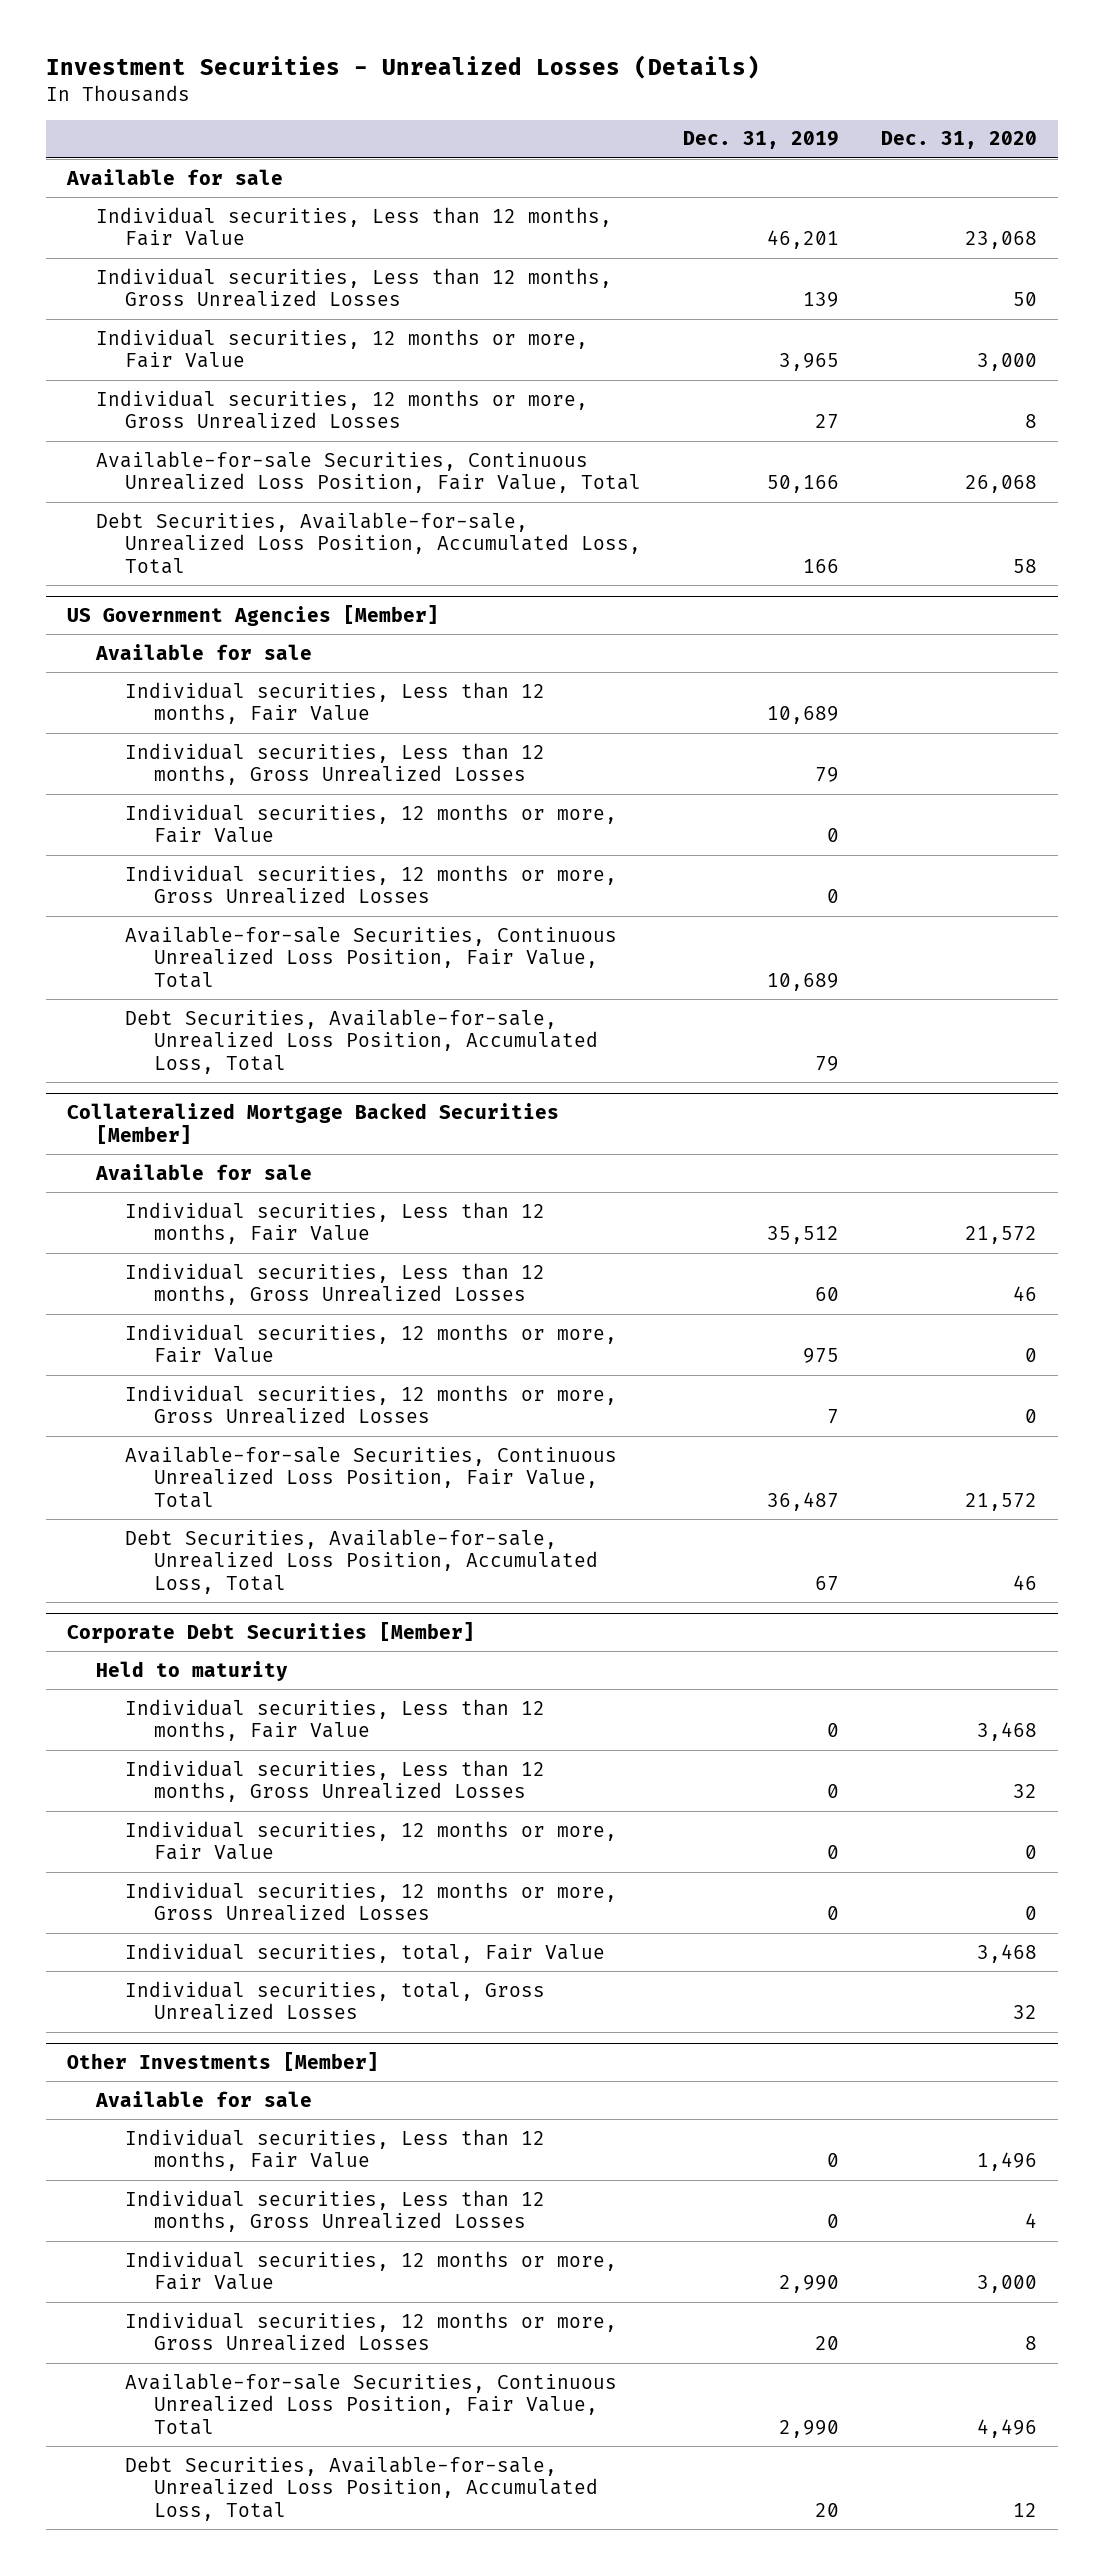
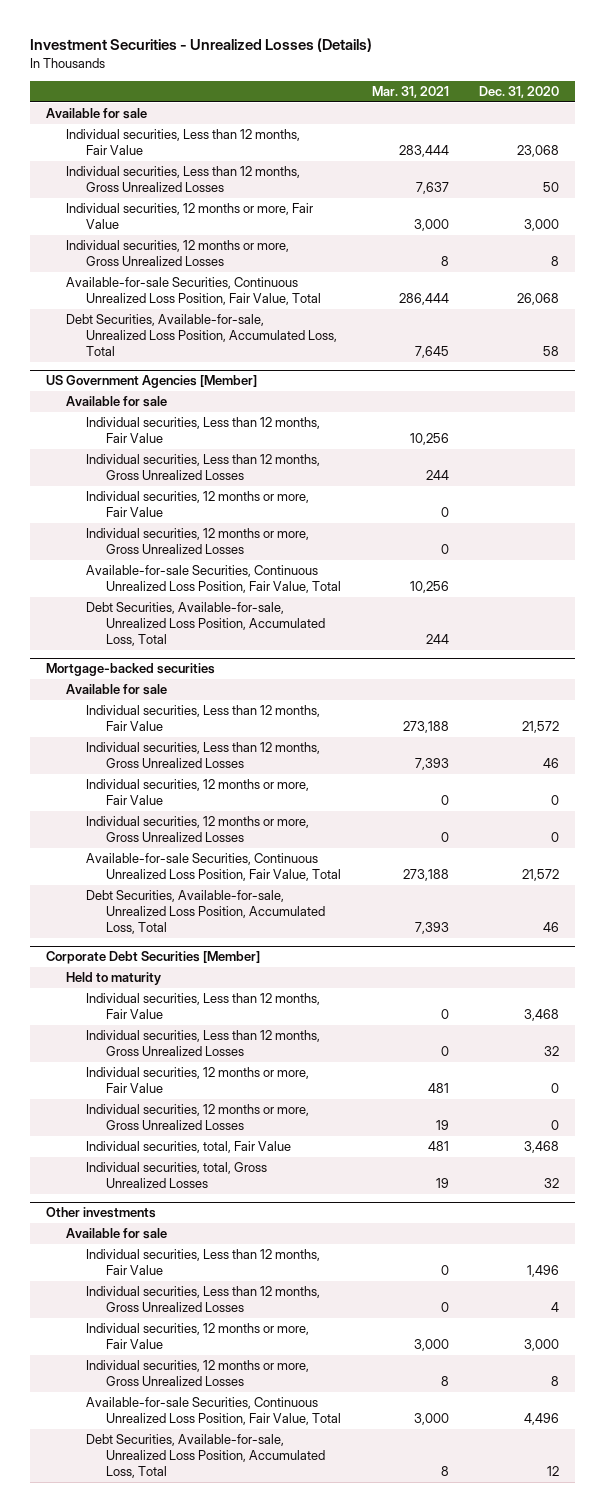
[683,131,840,150] Dec. 31, 2019 -> none
none -> [371,85,449,98] Mar. 31, 2021
[66,1102,559,1144] Collateralized Mortgage Backed Securities [Member] -> [45,663,215,677] Mortgage-backed securities
[66,2051,379,2071] Other Investments [Member] -> [45,1207,156,1219] Other investments

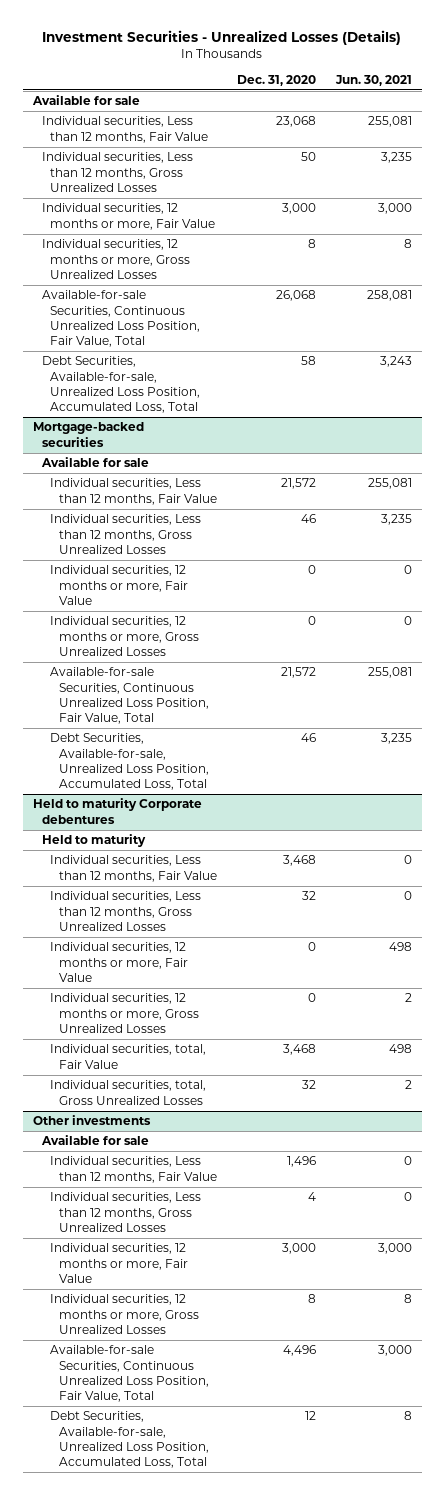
[371,85,449,98] Mar. 31, 2021 -> none
none -> [334,74,412,86] Jun. 30, 2021
[45,375,257,389] US Government Agencies [Member] -> none
[65,396,167,408] Available for sale -> none
[85,417,320,444] Individual securities, Less than 12 months, Fair Value -> none
[85,454,320,481] Individual securities, Less than 12 months, Gross Unrealized Losses -> none
[85,491,309,518] Individual securities, 12 months or more, Fair Value -> none
[85,528,309,555] Individual securities, 12 months or more, Gross Unrealized Losses -> none
[85,565,341,594] Available-for-sale Securities, Continuous Unrealized Loss Position, Fair Value, Total -> none
[85,602,325,647] Debt Securities, Available-for-sale, Unrealized Loss Position, Accumulated Loss, Total -> none
[45,951,260,965] Corporate Debt Securities [Member] -> [33,798,203,824] Held to maturity Corporate debentures

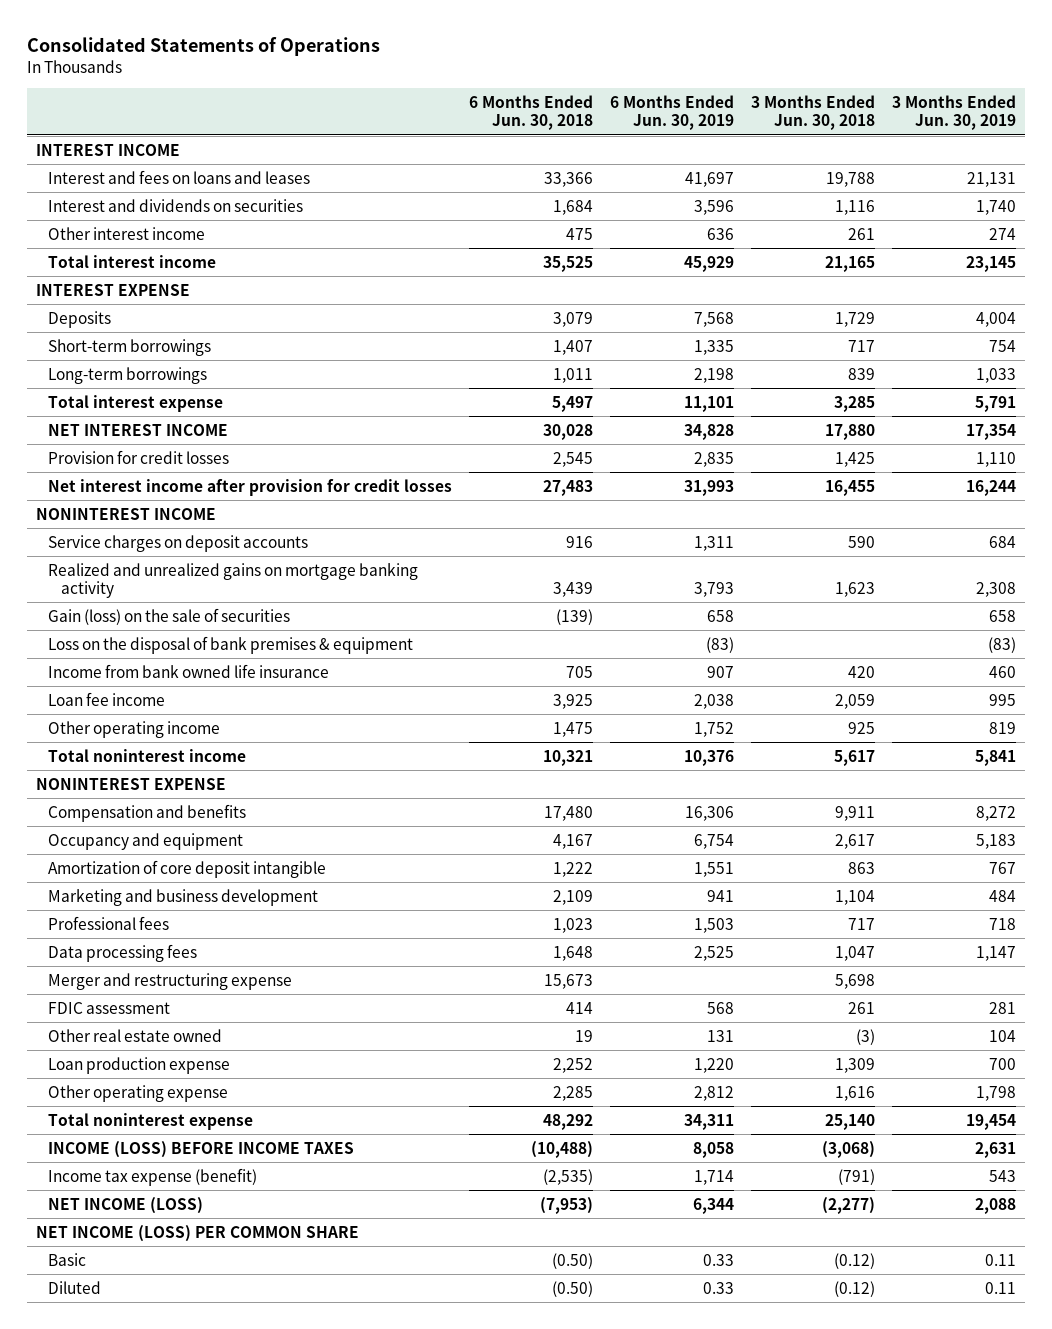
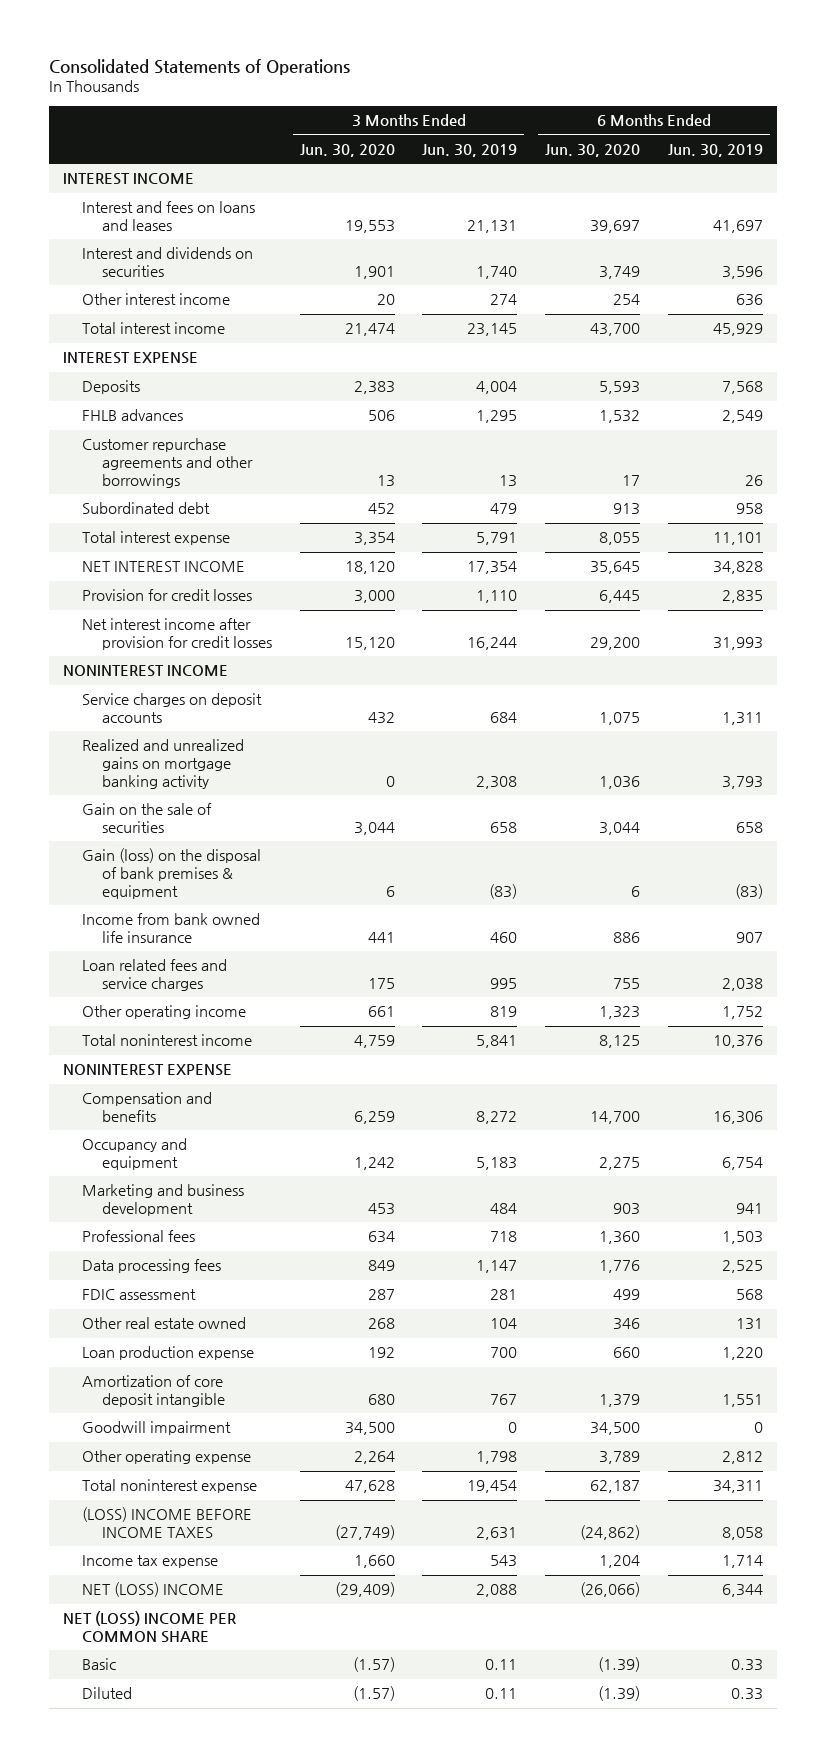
[469,95,594,131] 6 Months Ended Jun. 30, 2018 -> none
[751,95,876,131] 3 Months Ended Jun. 30, 2018 -> none
none -> [299,144,395,158] Jun. 30, 2020
none -> [545,144,641,158] Jun. 30, 2020
[48,338,212,356] Short-term borrowings -> none
[48,366,208,384] Long-term borrowings -> none
none -> [82,409,184,422] FHLB advances
none -> [82,438,254,488] Customer repurchase agreements and other borrowings
none -> [82,502,211,515] Subordinated debt
[48,607,291,625] Gain (loss) on the sale of securities -> [82,803,213,834] Gain on the sale of securities
[48,635,414,654] Loss on the disposal of bank premises & equipment -> [82,848,262,899] Gain (loss) on the disposal of bank premises & equipment
[48,691,166,706] Loan fee income -> [82,959,228,992] Loan related fees and service charges
[48,972,293,990] Merger and restructuring expense -> none
[48,859,327,878] Amortization of core deposit intangible -> [82,1375,226,1408] Amortization of core deposit intangible
none -> [82,1421,232,1436] Goodwill impairment
[48,1140,355,1158] INCOME (LOSS) BEFORE INCOME TAXES -> [82,1507,253,1539] (LOSS) INCOME BEFORE INCOME TAXES
[48,1167,258,1186] Income tax expense (benefit) -> [82,1555,219,1569] Income tax expense
[48,1196,204,1214] NET INCOME (LOSS) -> [82,1582,225,1598] NET (LOSS) INCOME
[35,1224,359,1242] NET INCOME (LOSS) PER COMMON SHARE -> [62,1611,237,1644] NET (LOSS) INCOME PER COMMON SHARE

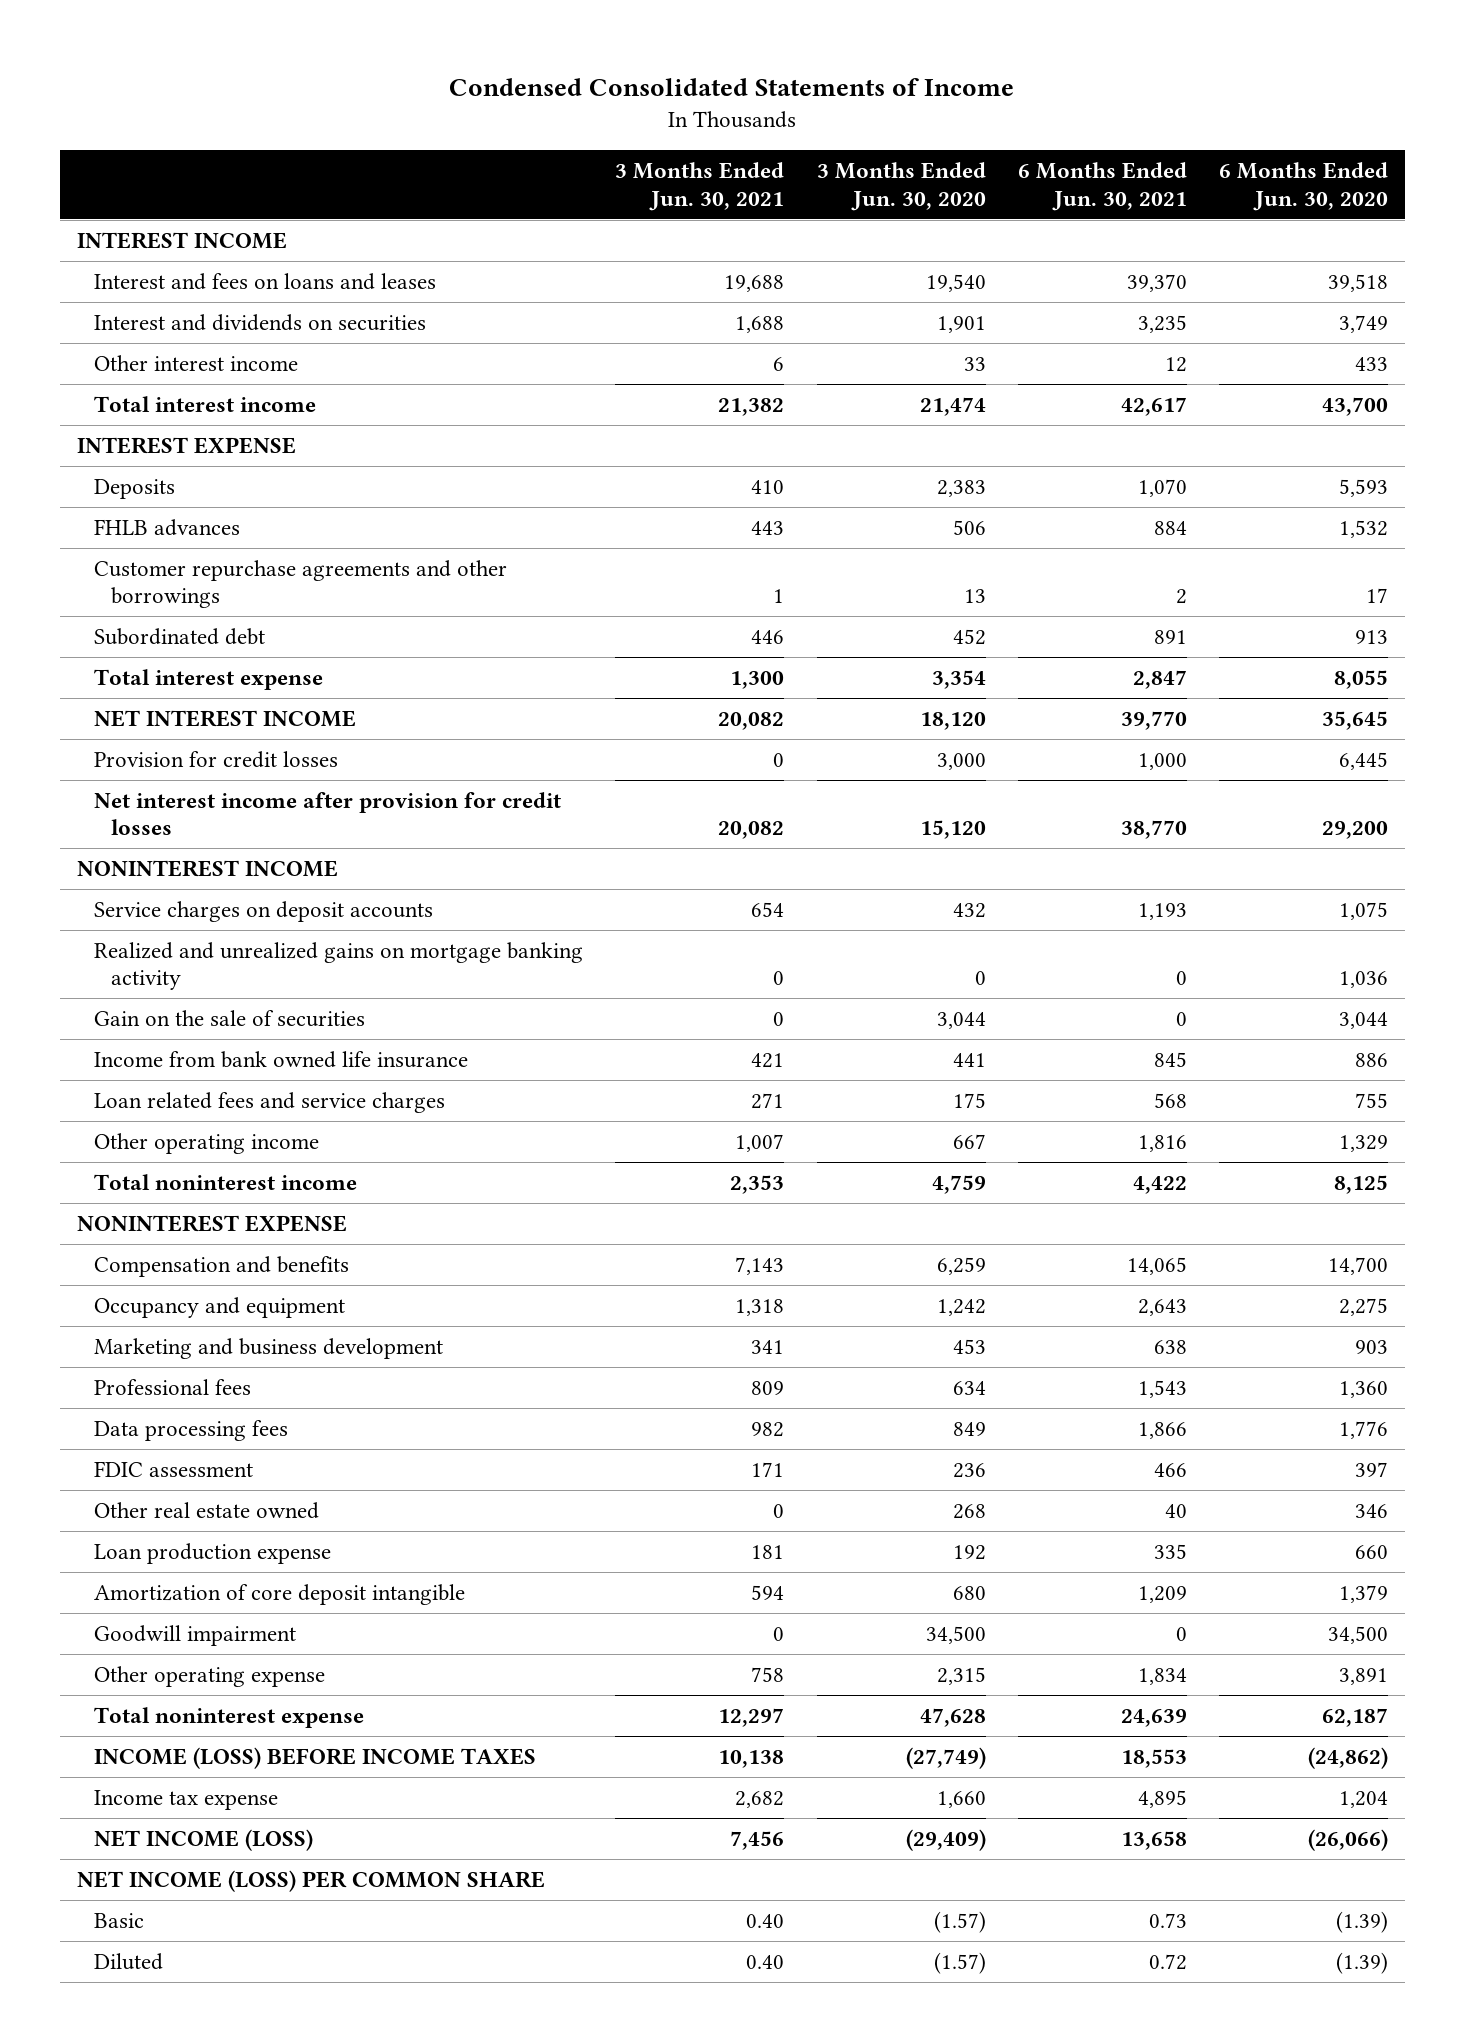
[48,58,350,75] Consolidated Statements of Operations -> [449,78,1015,97] Condensed Consolidated Statements of Income
[422,144,518,158] Jun. 30, 2019 -> none
[667,144,763,158] Jun. 30, 2019 -> none
none -> [615,162,785,211] 3 Months Ended Jun. 30, 2021
none -> [1017,162,1187,211] 6 Months Ended Jun. 30, 2021
[344,220,395,234] 19,553 -> [925,273,986,292] 19,540
[590,220,641,234] 39,697 -> [1328,273,1389,292] 39,518
[376,294,395,306] 20 -> [963,356,986,371] 33
[613,294,641,306] 254 -> [1355,356,1389,371] 433
[82,848,262,899] Gain (loss) on the disposal of bank premises & equipment -> none
[367,1006,395,1018] 661 -> [952,1133,986,1149] 667
[599,1006,641,1020] 1,323 -> [1339,1134,1389,1152] 1,329
[367,1289,395,1301] 287 -> [952,1462,986,1478] 236
[613,1289,641,1301] 499 -> [1355,1461,1389,1477] 397
[353,1451,395,1465] 2,264 -> [936,1666,986,1685] 2,315
[599,1451,641,1465] 3,789 -> [1339,1667,1389,1685] 3,891
[82,1507,253,1539] (LOSS) INCOME BEFORE INCOME TAXES -> [93,1746,536,1769] INCOME (LOSS) BEFORE INCOME TAXES
[82,1582,225,1598] NET (LOSS) INCOME -> [93,1828,313,1851] NET INCOME (LOSS)
[62,1611,237,1644] NET (LOSS) INCOME PER COMMON SHARE -> [76,1869,545,1892] NET INCOME (LOSS) PER COMMON SHARE

